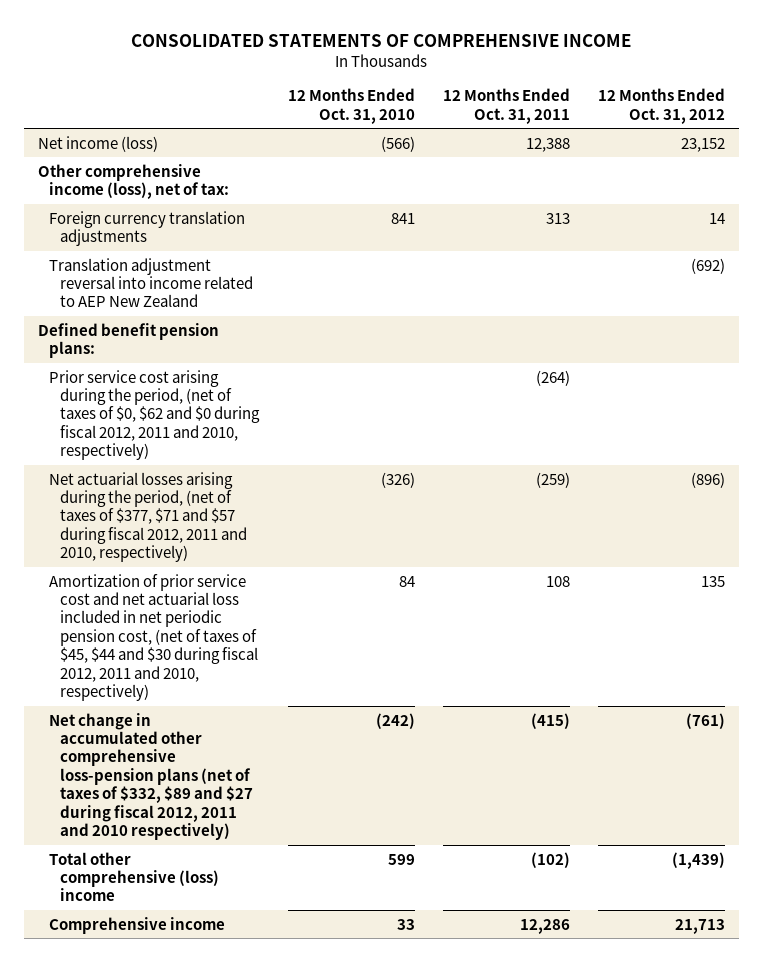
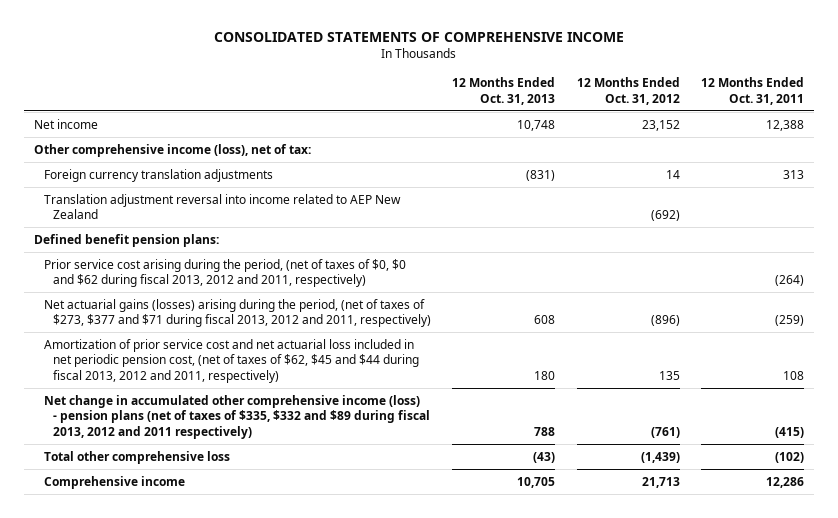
[287,88,415,124] 12 Months Ended Oct. 31, 2010 -> none
none -> [452,77,556,105] 12 Months Ended Oct. 31, 2013
[37,135,158,152] Net income (loss) -> [34,118,99,129] Net income
[48,369,261,461] Prior service cost arising during the period, (net of taxes of $0, $62 and $0 during fiscal 2012, 2011 and 2010, respectively) -> [43,258,406,288] Prior service cost arising during the period, (net of taxes of $0, $0 and $62 during fiscal 2013, 2012 and 2011, respectively)
[48,471,248,563] Net actuarial losses arising during the period, (net of taxes of $377, $71 and $57 during fiscal 2012, 2011 and 2010, respectively) -> [43,298,432,328] Net actuarial gains (losses) arising during the period, (net of taxes of $273, $377 and $71 during fiscal 2013, 2012 and 2011, respectively)
[48,573,259,702] Amortization of prior service cost and net actuarial loss included in net periodic pension cost, (net of taxes of $45, $44 and $30 during fiscal 2012, 2011 and 2010, respectively) -> [43,338,420,383] Amortization of prior service cost and net actuarial loss included in net periodic pension cost, (net of taxes of $62, $45 and $44 during fiscal 2013, 2012 and 2011, respectively)
[48,712,254,841] Net change in accumulated other comprehensive loss-pension plans (net of taxes of $332, $89 and $27 during fiscal 2012, 2011 and 2010 respectively) -> [43,394,431,439] Net change in accumulated other comprehensive income (loss) - pension plans (net of taxes of $335, $332 and $89 during fiscal 2013, 2012 and 2011 respectively)
[48,851,220,902] Total other comprehensive (loss) income -> [43,450,230,464] Total other comprehensive loss

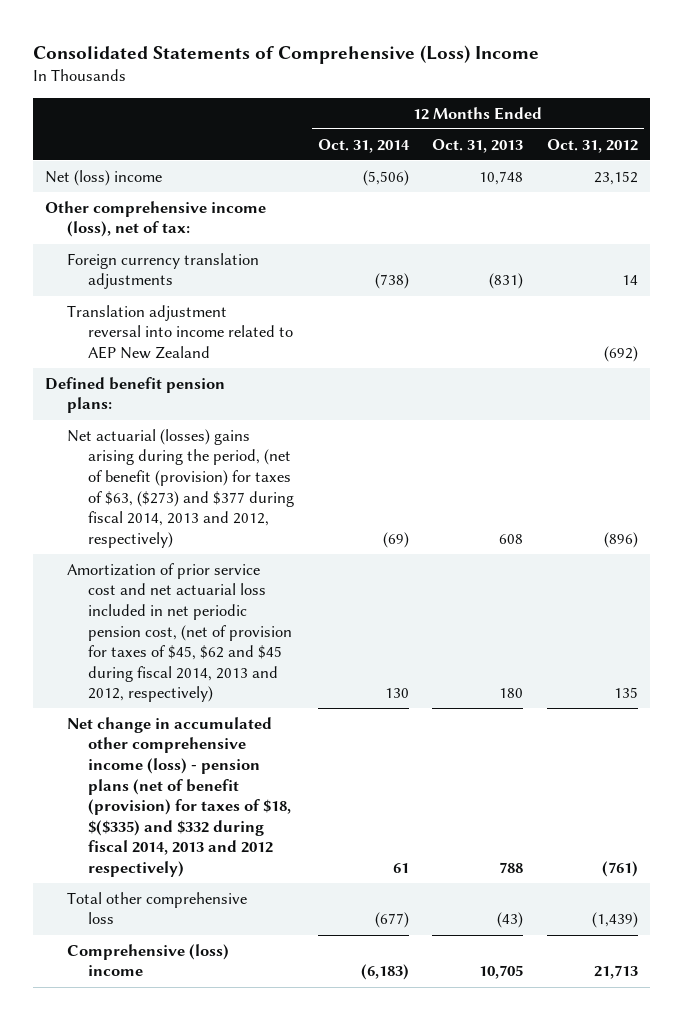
[213,32,624,43] CONSOLIDATED STATEMENTS OF COMPREHENSIVE INCOME -> [33,44,540,64] Consolidated Statements of Comprehensive (Loss) Income
[700,77,804,105] 12 Months Ended Oct. 31, 2011 -> none
none -> [317,138,410,153] Oct. 31, 2014
[34,118,99,129] Net income -> [45,169,163,186] Net (loss) income
[43,258,406,288] Prior service cost arising during the period, (net of taxes of $0, $0 and $62 during fiscal 2013, 2012 and 2011, respectively) -> none
[43,298,432,328] Net actuarial gains (losses) arising during the period, (net of taxes of $273, $377 and $71 during fiscal 2013, 2012 and 2011, respectively) -> [66,428,294,548] Net actuarial (losses) gains arising during the period, (net of benefit (provision) for taxes of $63, ($273) and $377 during fiscal 2014, 2013 and 2012, respectively)
[43,338,420,383] Amortization of prior service cost and net actuarial loss included in net periodic pension cost, (net of taxes of $62, $45 and $44 during fiscal 2013, 2012 and 2011, respectively) -> [66,562,292,703] Amortization of prior service cost and net actuarial loss included in net periodic pension cost, (net of provision for taxes of $45, $62 and $45 during fiscal 2014, 2013 and 2012, respectively)
[43,394,431,439] Net change in accumulated other comprehensive income (loss) - pension plans (net of taxes of $335, $332 and $89 during fiscal 2013, 2012 and 2011 respectively) -> [66,716,291,877] Net change in accumulated other comprehensive income (loss) - pension plans (net of benefit (provision) for taxes of $18, $($335) and $332 during fiscal 2014, 2013 and 2012 respectively)
[43,475,185,489] Comprehensive income -> [66,943,229,977] Comprehensive (loss) income

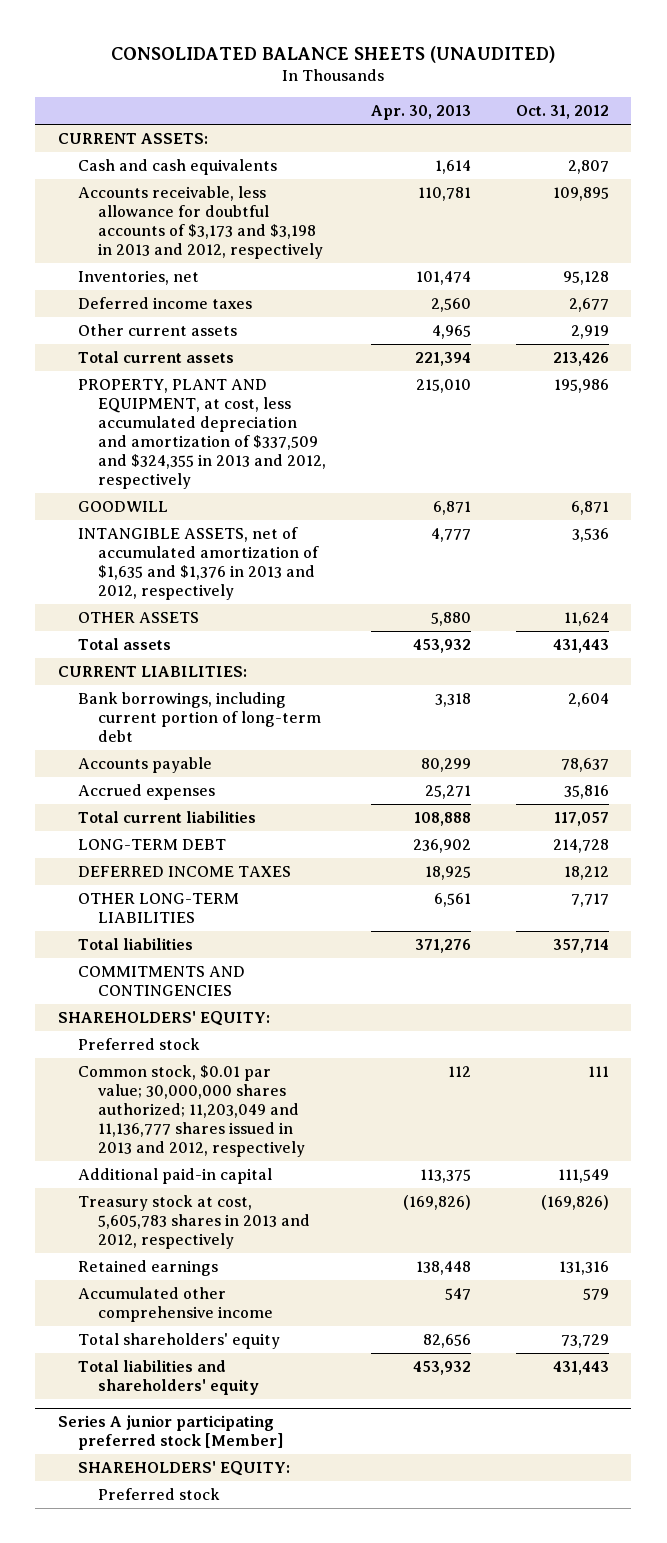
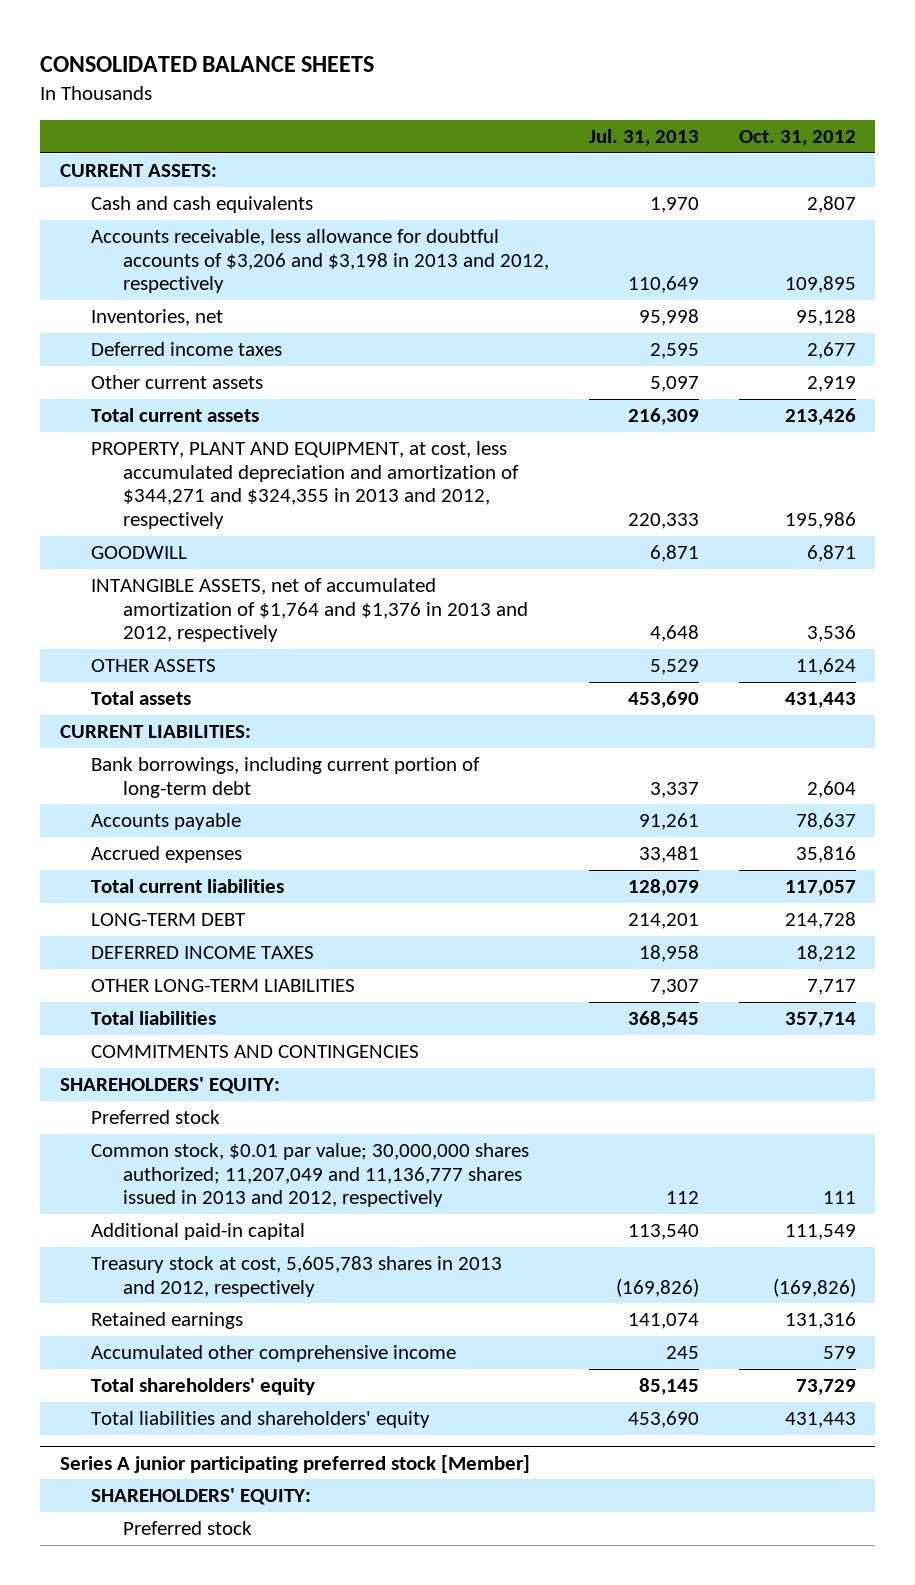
[111,45,556,63] CONSOLIDATED BALANCE SHEETS (UNAUDITED) -> [39,55,374,72] CONSOLIDATED BALANCE SHEETS
[371,105,472,121] Apr. 30, 2013 -> none
none -> [588,129,699,147] Jul. 31, 2013
[78,185,324,259] Accounts receivable, less allowance for doubtful accounts of $3,173 and $3,198 in 2013 and 2012, respectively -> [91,228,549,294] Accounts receivable, less allowance for doubtful accounts of $3,206 and $3,198 in 2013 and 2012, respectively
[78,378,327,489] PROPERTY, PLANT AND EQUIPMENT, at cost, less accumulated depreciation and amortization of $337,509 and $324,355 in 2013 and 2012, respectively -> [91,440,519,530] PROPERTY, PLANT AND EQUIPMENT, at cost, less accumulated depreciation and amortization of $344,271 and $324,355 in 2013 and 2012, respectively
[78,526,320,600] INTANGIBLE ASSETS, net of accumulated amortization of $1,635 and $1,376 in 2013 and 2012, respectively -> [91,577,528,643] INTANGIBLE ASSETS, net of accumulated amortization of $1,764 and $1,376 in 2013 and 2012, respectively
[78,1064,306,1157] Common stock, $0.01 par value; 30,000,000 shares authorized; 11,203,049 and 11,136,777 shares issued in 2013 and 2012, respectively -> [91,1142,530,1208] Common stock, $0.01 par value; 30,000,000 shares authorized; 11,207,049 and 11,136,777 shares issued in 2013 and 2012, respectively

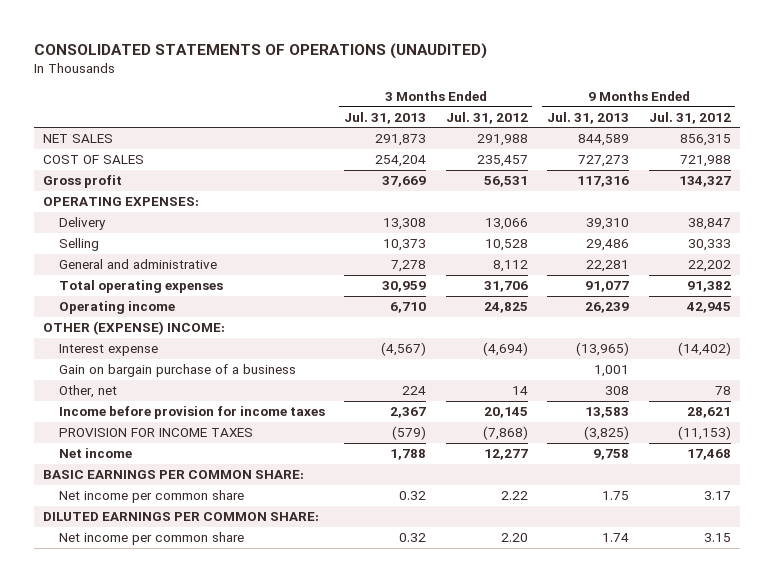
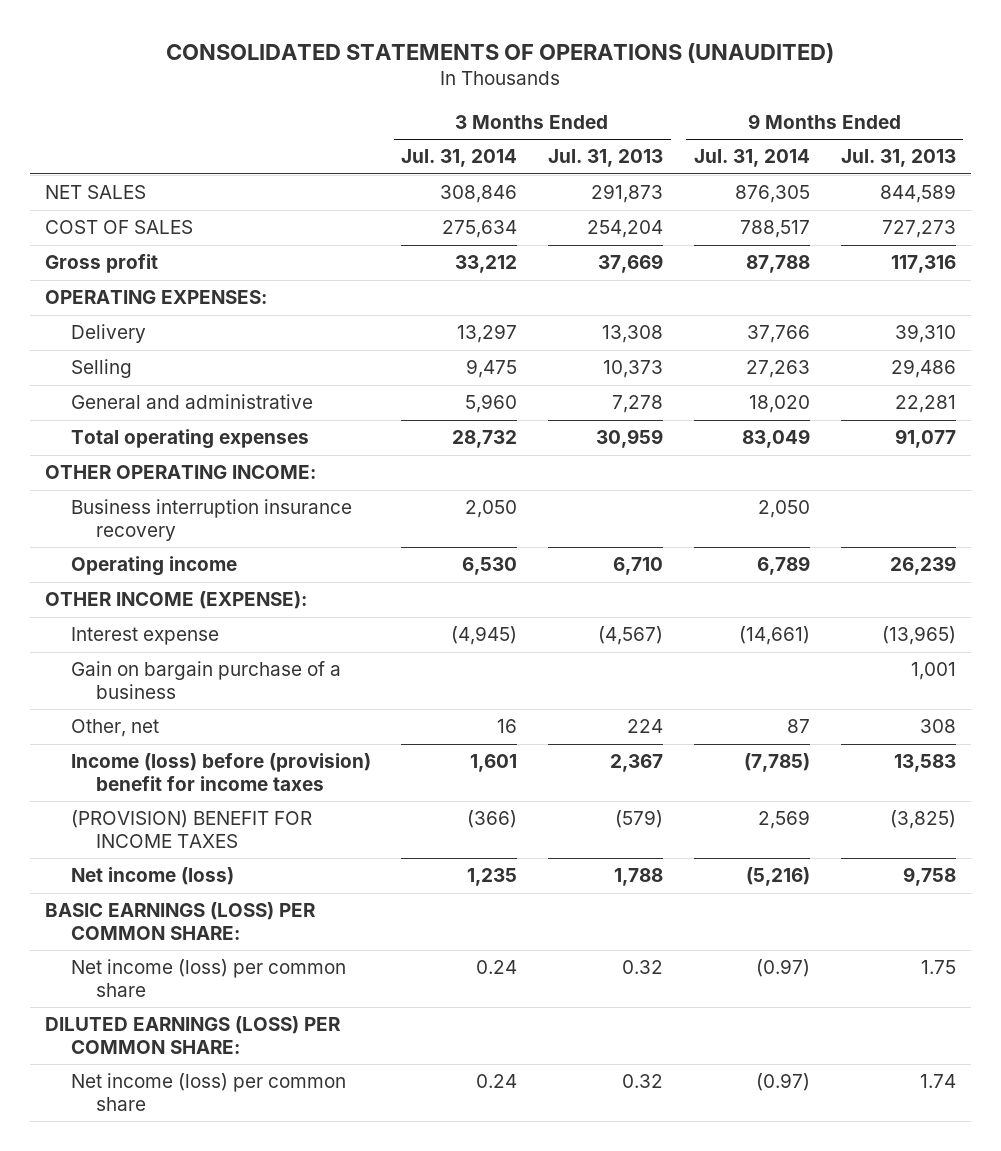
[445,111,528,124] Jul. 31, 2012 -> none
[648,111,731,124] Jul. 31, 2012 -> none
none -> [401,149,518,168] Jul. 31, 2014
none -> [693,149,810,168] Jul. 31, 2014
none -> [45,465,317,480] OTHER OPERATING INCOME:
none -> [70,499,352,541] Business interruption insurance recovery
[43,321,226,336] OTHER (EXPENSE) INCOME: -> [45,591,308,610] OTHER INCOME (EXPENSE):
[58,406,325,420] Income before provision for income taxes -> [70,753,371,791] Income (loss) before (provision) benefit for income taxes
[58,428,253,438] PROVISION FOR INCOME TAXES -> [70,810,312,848] (PROVISION) BENEFIT FOR INCOME TAXES
[58,448,132,459] Net income -> [70,867,234,886] Net income (loss)
[43,470,305,480] BASIC EARNINGS PER COMMON SHARE: -> [45,902,317,940] BASIC EARNINGS (LOSS) PER COMMON SHARE:
[58,490,244,504] Net income per common share -> [70,959,346,997] Net income (loss) per common share
[43,512,320,522] DILUTED EARNINGS PER COMMON SHARE: -> [45,1016,342,1054] DILUTED EARNINGS (LOSS) PER COMMON SHARE:
[58,532,244,546] Net income per common share -> [70,1073,346,1111] Net income (loss) per common share

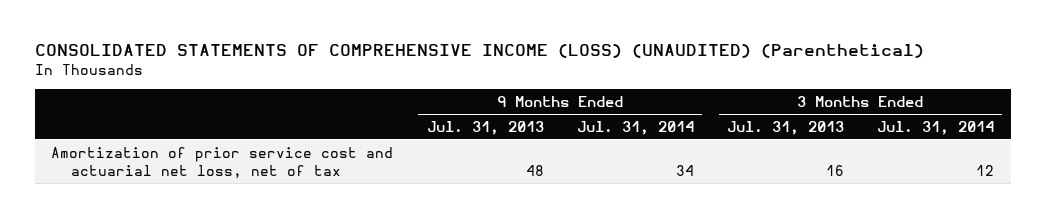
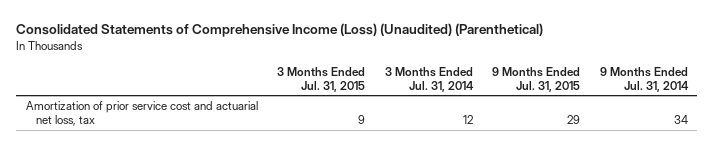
[34,44,924,59] CONSOLIDATED STATEMENTS OF COMPREHENSIVE INCOME (LOSS) (UNAUDITED) (Parenthetical) -> [15,23,543,38] Consolidated Statements of Comprehensive Income (Loss) (Unaudited) (Parenthetical)
[426,120,544,135] Jul. 31, 2013 -> none
[726,120,844,135] Jul. 31, 2013 -> none
none -> [277,66,366,92] 3 Months Ended Jul. 31, 2015
none -> [492,66,581,92] 9 Months Ended Jul. 31, 2015
[51,146,394,178] Amortization of prior service cost and actuarial net loss, net of tax -> [25,101,258,127] Amortization of prior service cost and actuarial net loss, tax

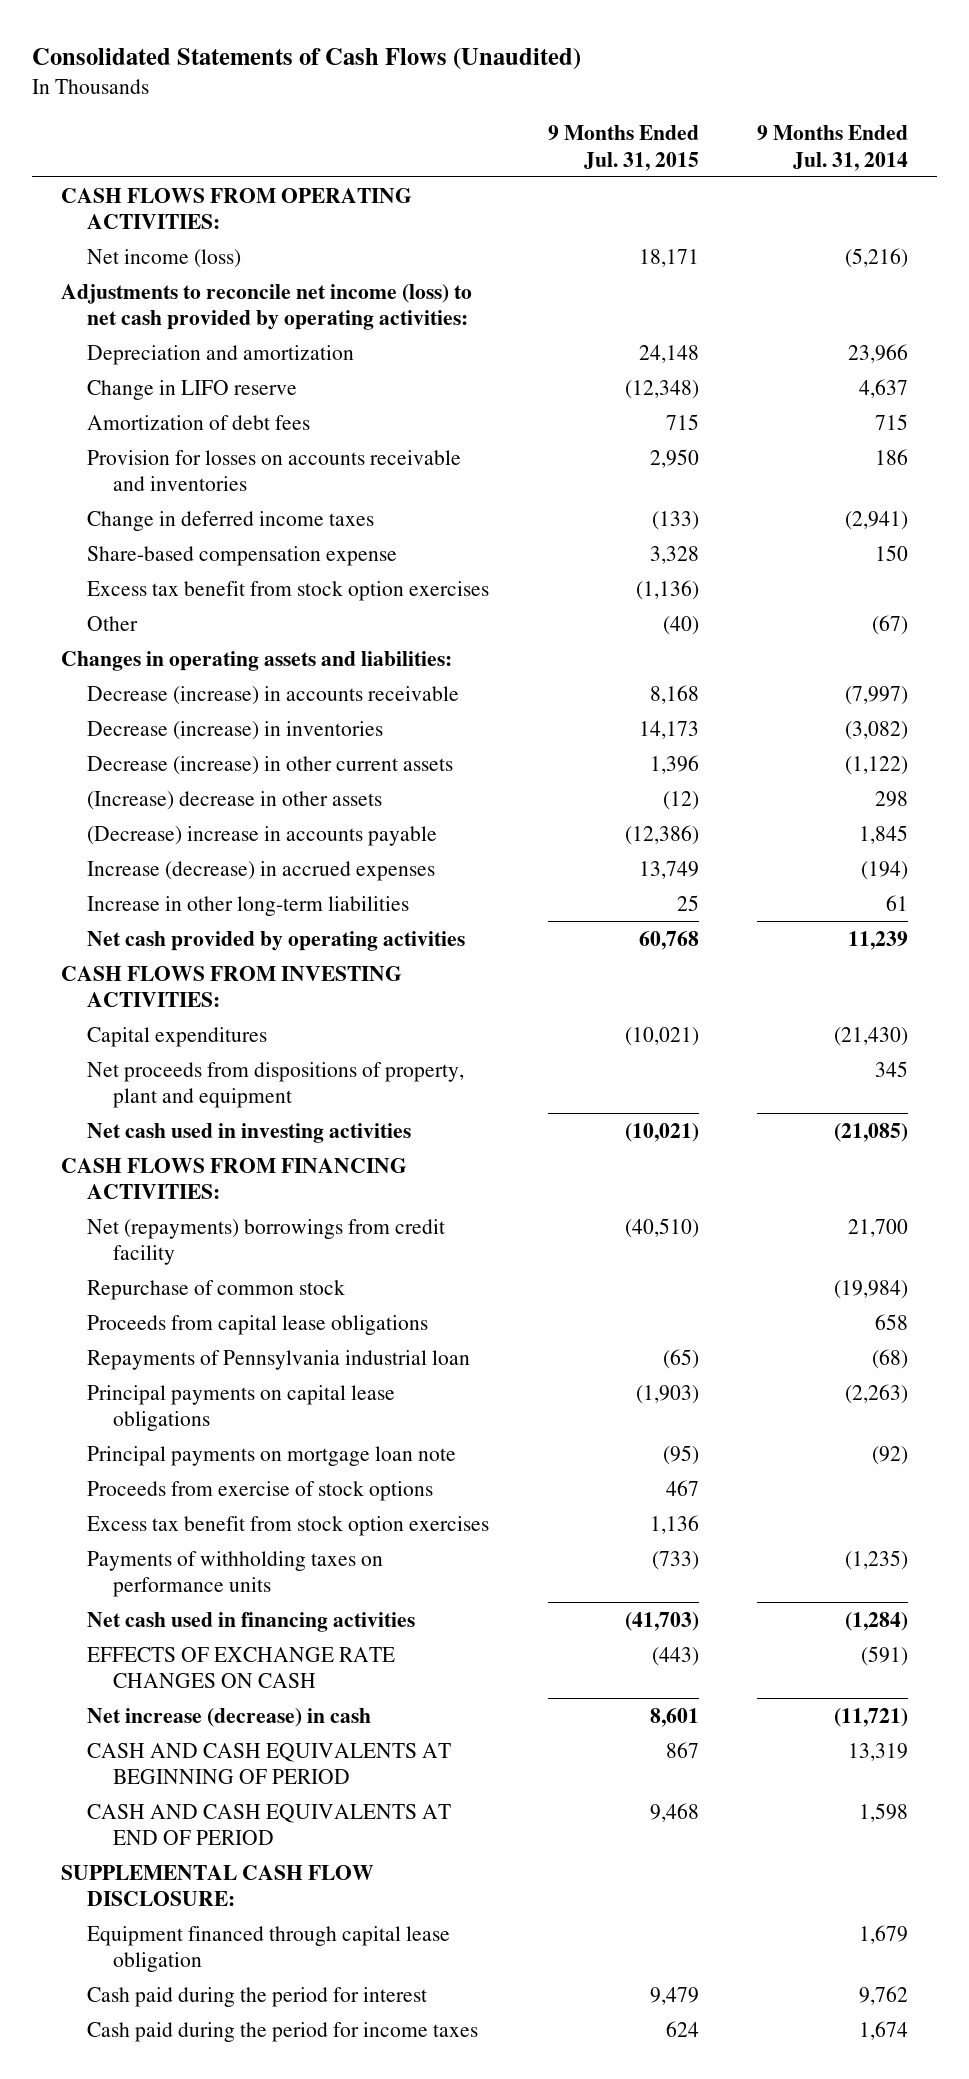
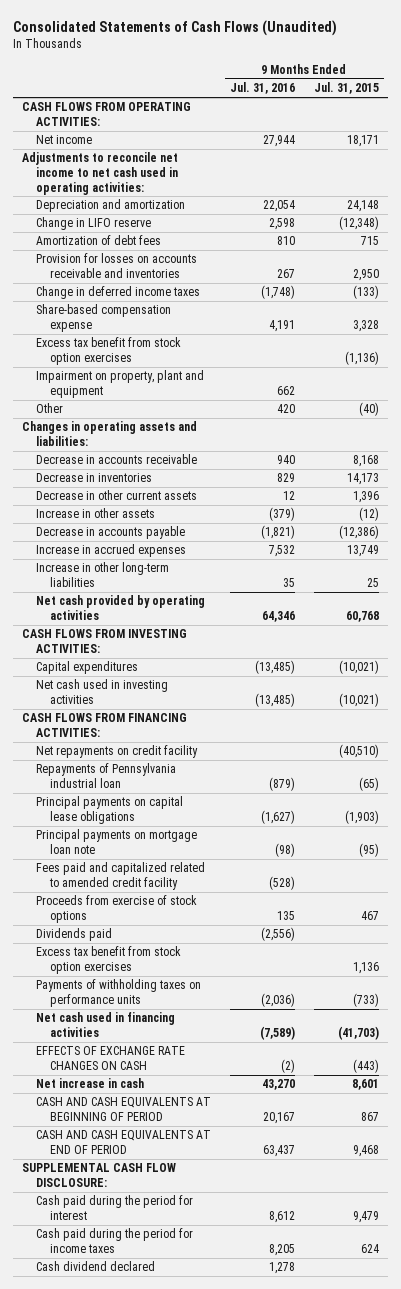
[756,125,908,171] 9 Months Ended Jul. 31, 2014 -> none
none -> [230,82,296,95] Jul. 31, 2016
[87,248,242,268] Net income (loss) -> [36,135,93,145] Net income
[61,283,473,330] Adjustments to reconcile net income (loss) to net cash provided by operating activities: -> [22,152,179,195] Adjustments to reconcile net income to net cash used in operating activities:
none -> [36,370,205,399] Impairment on property, plant and equipment
[87,685,460,705] Decrease (increase) in accounts receivable -> [36,454,198,465] Decrease in accounts receivable
[87,720,384,740] Decrease (increase) in inventories -> [36,473,153,483] Decrease in inventories
[87,755,454,775] Decrease (increase) in other current assets -> [36,490,198,501] Decrease in other current assets
[87,790,383,810] (Increase) decrease in other assets -> [36,508,156,519] Increase in other assets
[87,825,438,846] (Decrease) increase in accounts payable -> [36,526,186,540] Decrease in accounts payable
[87,860,436,881] Increase (decrease) in accrued expenses -> [36,544,187,558] Increase in accrued expenses
[87,1061,465,1108] Net proceeds from dispositions of property, plant and equipment -> none
[87,1279,346,1300] Repurchase of common stock -> none
[87,1314,429,1335] Proceeds from capital lease obligations -> none
[87,1218,446,1265] Net (repayments) borrowings from credit facility -> [36,745,199,759] Net repayments on credit facility
none -> [36,862,206,891] Fees paid and capitalized related to amended credit facility
none -> [36,928,113,942] Dividends paid
[87,1707,372,1727] Net increase (decrease) in cash -> [36,1078,145,1089] Net increase in cash
[87,1925,451,1972] Equipment financed through capital lease obligation -> none
none -> [36,1261,156,1272] Cash dividend declared

